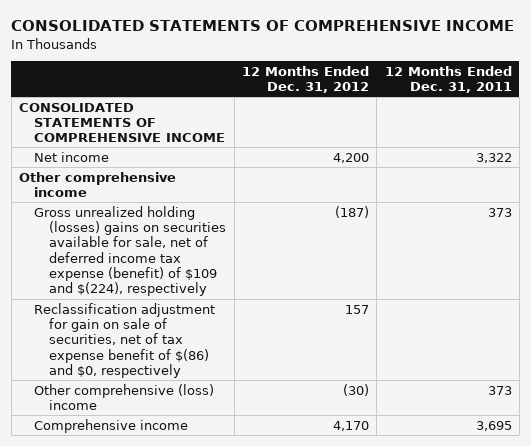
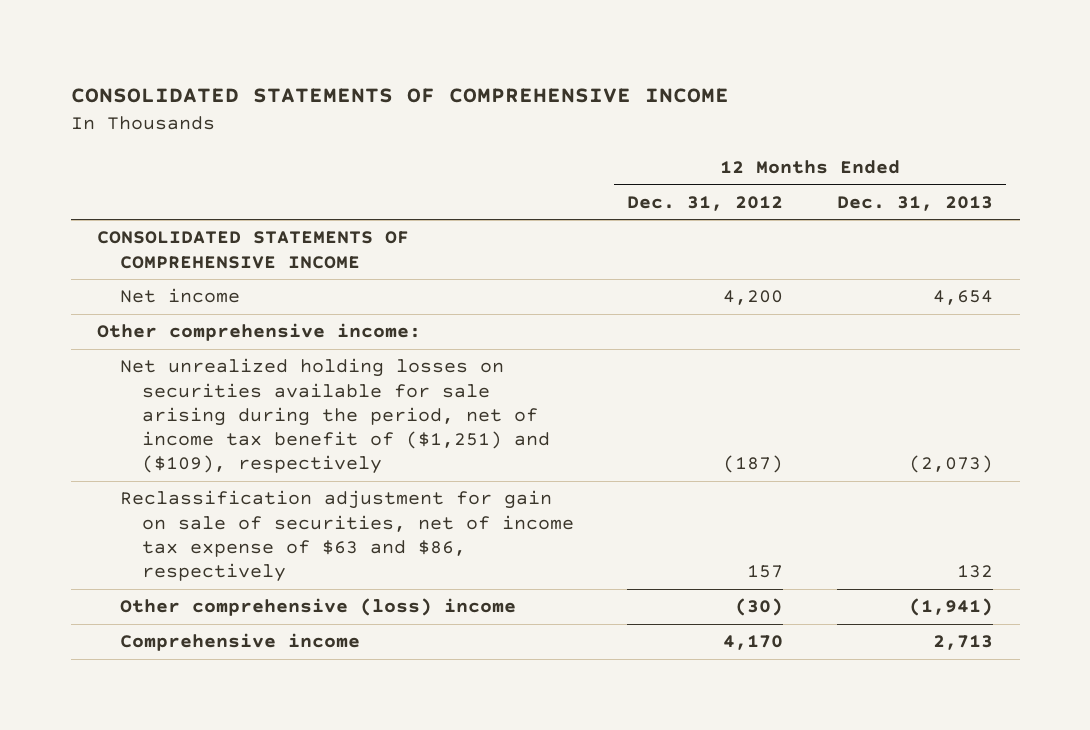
[384,65,512,94] 12 Months Ended Dec. 31, 2011 -> none
none -> [836,195,993,211] Dec. 31, 2013
[19,171,177,197] Other comprehensive income -> [97,323,422,342] Other comprehensive income:
[34,205,227,297] Gross unrealized holding (losses) gains on securities available for sale, net of deferred income tax expense (benefit) of $109 and $(224), respectively -> [119,358,550,475] Net unrealized holding losses on securities available for sale arising during the period, net of income tax benefit of ($1,251) and ($109), respectively
[34,302,216,379] Reclassification adjustment for gain on sale of securities, net of tax expense benefit of $(86) and $0, respectively -> [119,490,574,583] Reclassification adjustment for gain on sale of securities, net of income tax expense of $63 and $86, respectively

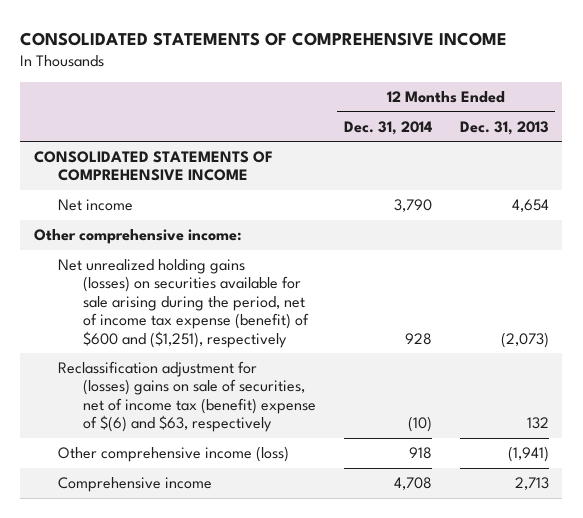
[627,195,784,211] Dec. 31, 2012 -> none
none -> [343,120,432,135] Dec. 31, 2014
[119,358,550,475] Net unrealized holding losses on securities available for sale arising during the period, net of income tax benefit of ($1,251) and ($109), respectively -> [58,258,309,348] Net unrealized holding gains (losses) on securities available for sale arising during the period, net of income tax expense (benefit) of $600 and ($1,251), respectively
[119,490,574,583] Reclassification adjustment for gain on sale of securities, net of income tax expense of $63 and $86, respectively -> [58,360,316,433] Reclassification adjustment for (losses) gains on sale of securities, net of income tax (benefit) expense of $(6) and $63, respectively
[119,598,516,617] Other comprehensive (loss) income -> [58,445,290,462] Other comprehensive income (loss)

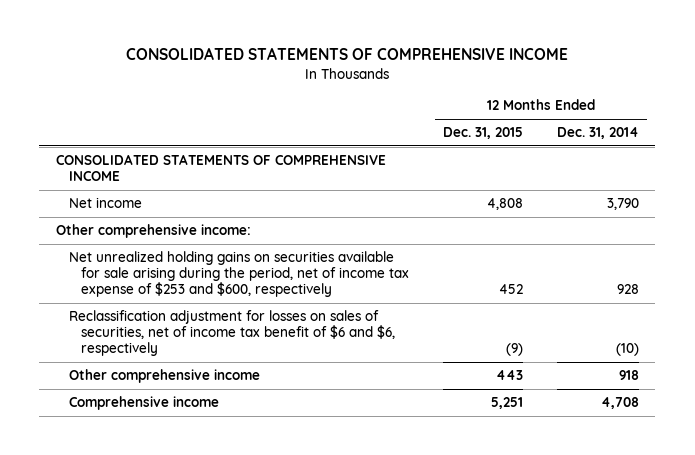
[459,120,549,135] Dec. 31, 2013 -> none
none -> [443,127,524,140] Dec. 31, 2015
[58,258,309,348] Net unrealized holding gains (losses) on securities available for sale arising during the period, net of income tax expense (benefit) of $600 and ($1,251), respectively -> [68,251,410,298] Net unrealized holding gains on securities available for sale arising during the period, net of income tax expense of $253 and $600, respectively
[58,360,316,433] Reclassification adjustment for (losses) gains on sale of securities, net of income tax (benefit) expense of $(6) and $63, respectively -> [68,310,396,357] Reclassification adjustment for losses on sales of securities, net of income tax benefit of $6 and $6, respectively
[58,445,290,462] Other comprehensive income (loss) -> [68,369,260,384] Other comprehensive income

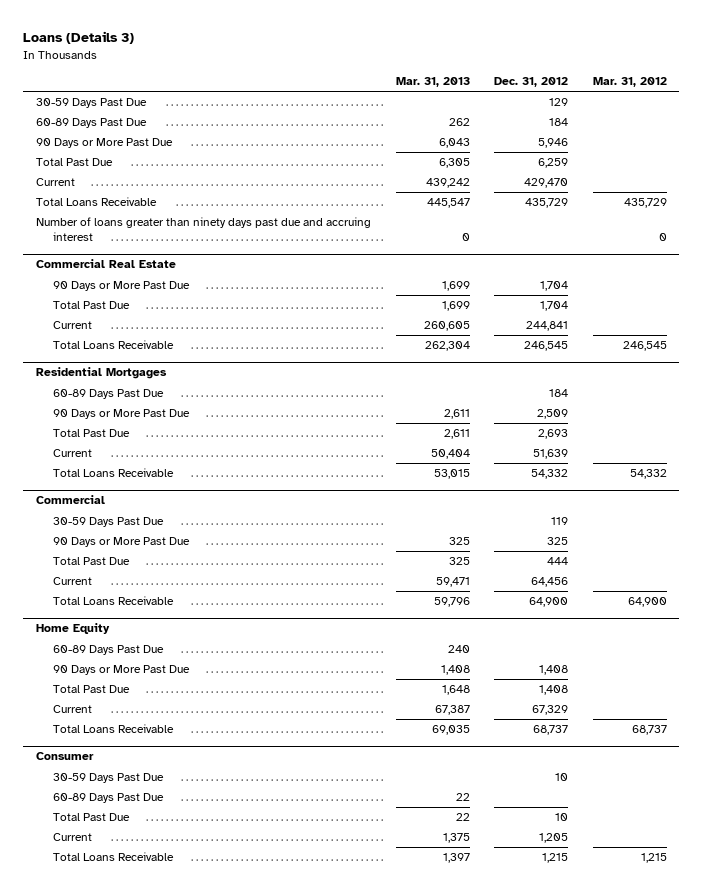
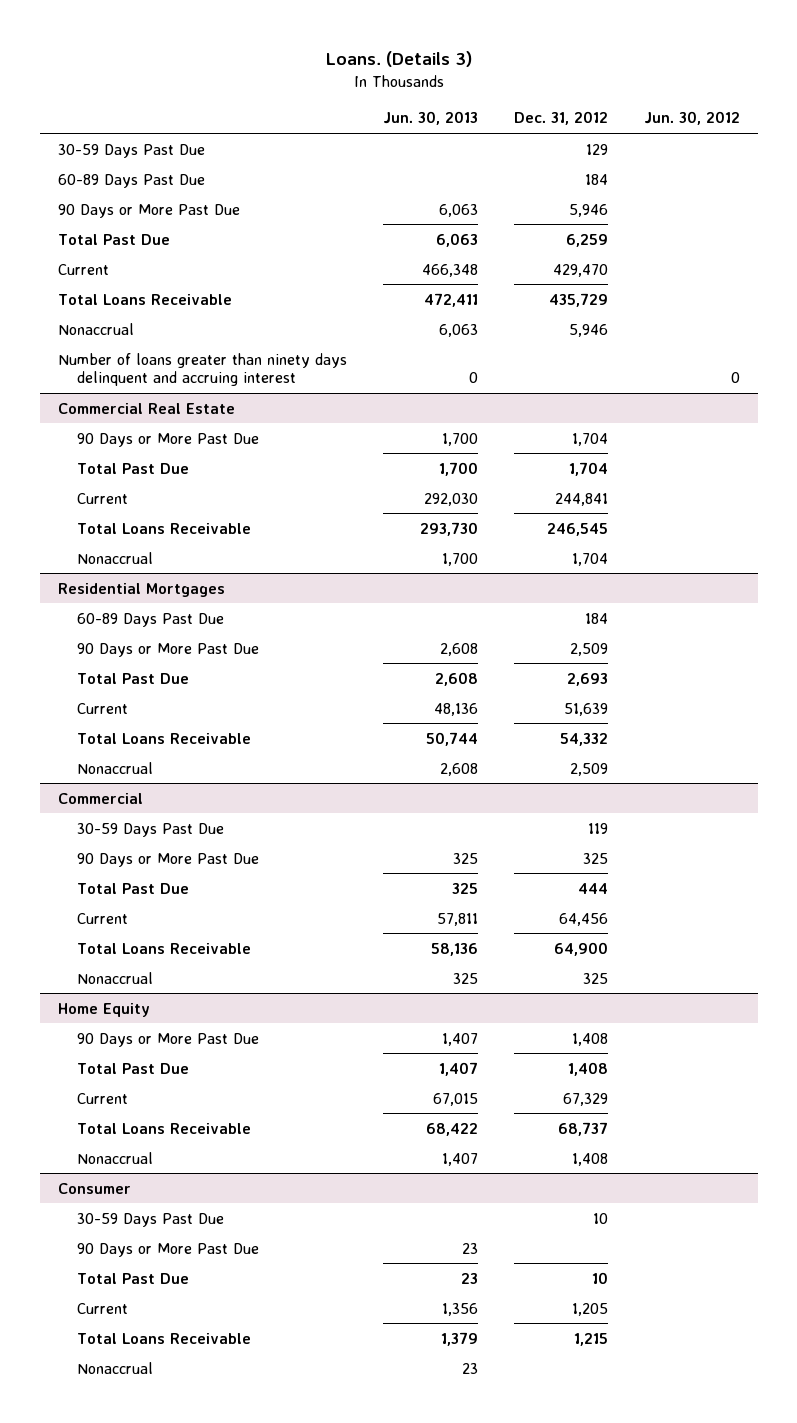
[23,31,135,45] Loans (Details 3) -> [325,50,472,67] Loans. (Details 3)
[395,77,470,88] Mar. 31, 2013 -> none
[592,77,667,88] Mar. 31, 2012 -> none
none -> [382,111,478,126] Jun. 30, 2013
none -> [643,111,740,126] Jun. 30, 2012
none -> [57,322,134,335] Nonaccrual
[35,217,371,241] Number of loans greater than ninety days past due and accruing interest -> [57,352,347,387] Number of loans greater than ninety days delinquent and accruing interest
none -> [77,551,154,564] Nonaccrual
none -> [77,761,154,774] Nonaccrual
none -> [77,971,154,984] Nonaccrual
[52,645,164,656] 60-89 Days Past Due -> none
none -> [77,1151,154,1164] Nonaccrual
[52,793,164,804] 60-89 Days Past Due -> none
none -> [77,1242,260,1257] 90 Days or More Past Due
none -> [77,1361,154,1374] Nonaccrual

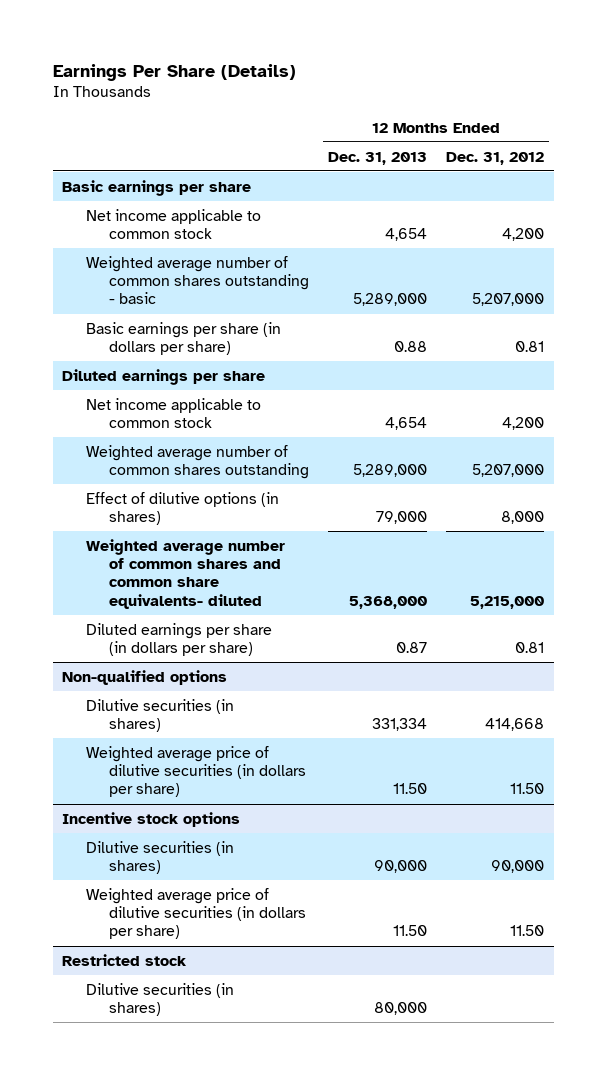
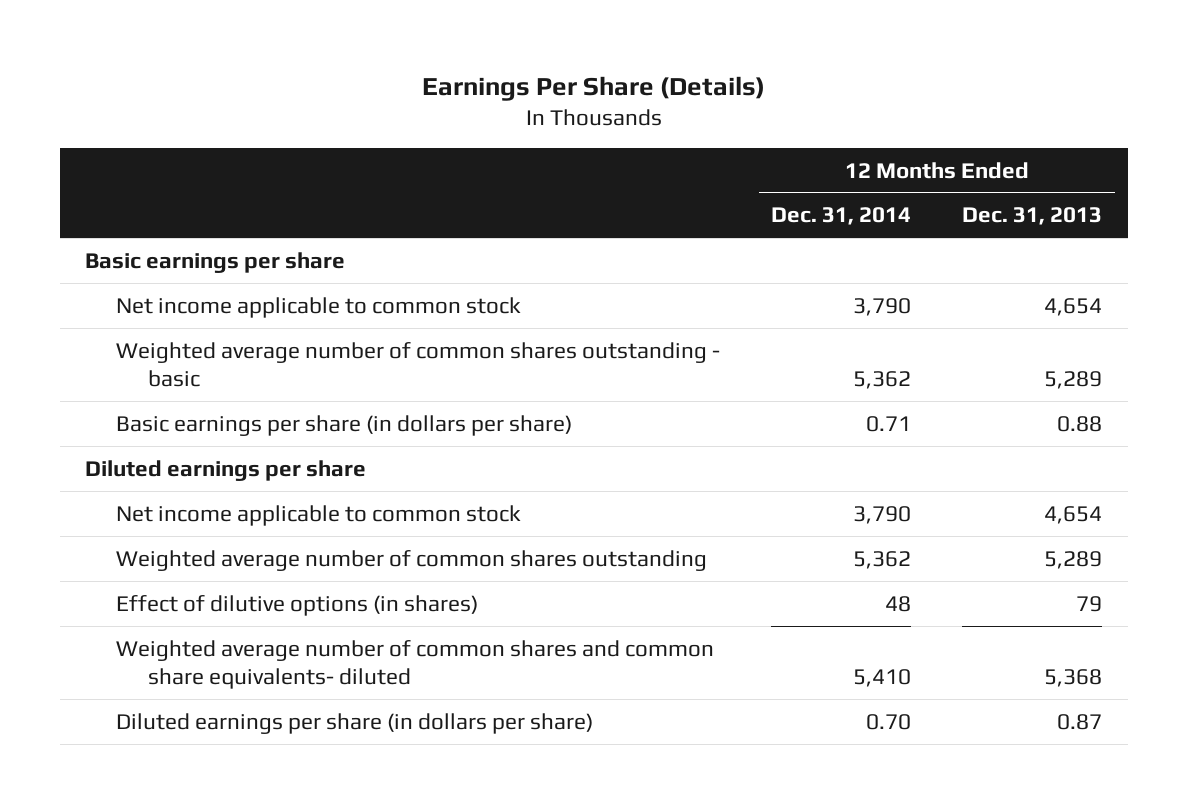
[446,151,545,165] Dec. 31, 2012 -> none
none -> [771,207,912,226] Dec. 31, 2014
[353,293,428,307] 5,289,000 -> [1044,370,1103,389] 5,289
[353,464,428,478] 5,289,000 -> [1044,550,1103,569] 5,289
[376,511,428,525] 79,000 -> [1076,595,1103,612] 79
[349,595,428,609] 5,368,000 -> [1044,668,1103,687] 5,368
[62,669,228,685] Non-qualified options -> none
[85,698,234,733] Dilutive securities (in shares) -> none
[85,745,307,798] Weighted average price of dilutive securities (in dollars per share) -> none
[62,811,241,827] Incentive stock options -> none
[85,840,234,875] Dilutive securities (in shares) -> none
[85,887,307,940] Weighted average price of dilutive securities (in dollars per share) -> none
[62,953,188,966] Restricted stock -> none
[85,982,234,1017] Dilutive securities (in shares) -> none

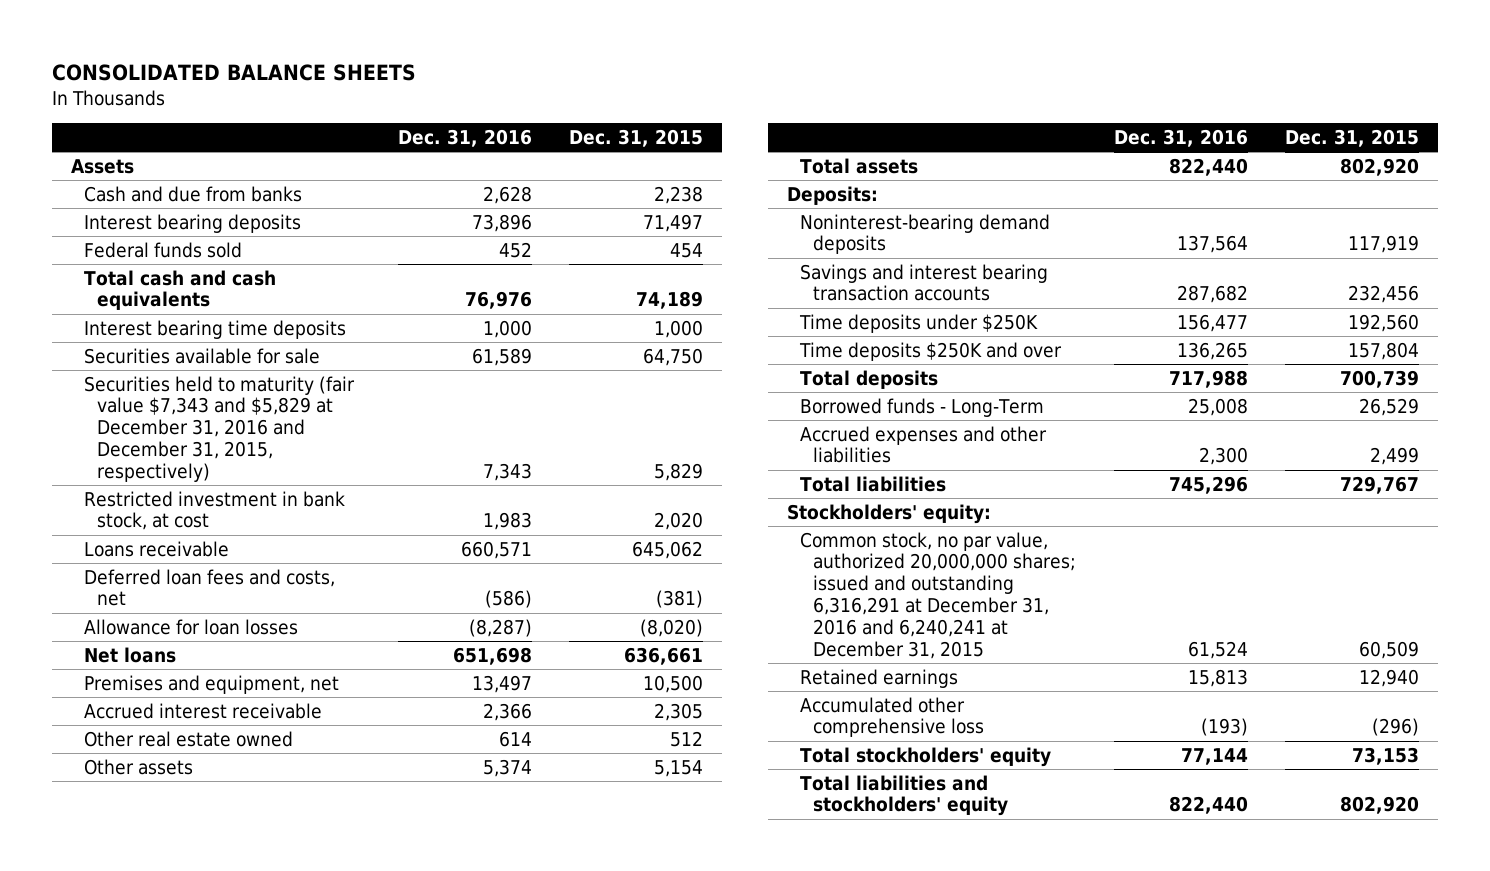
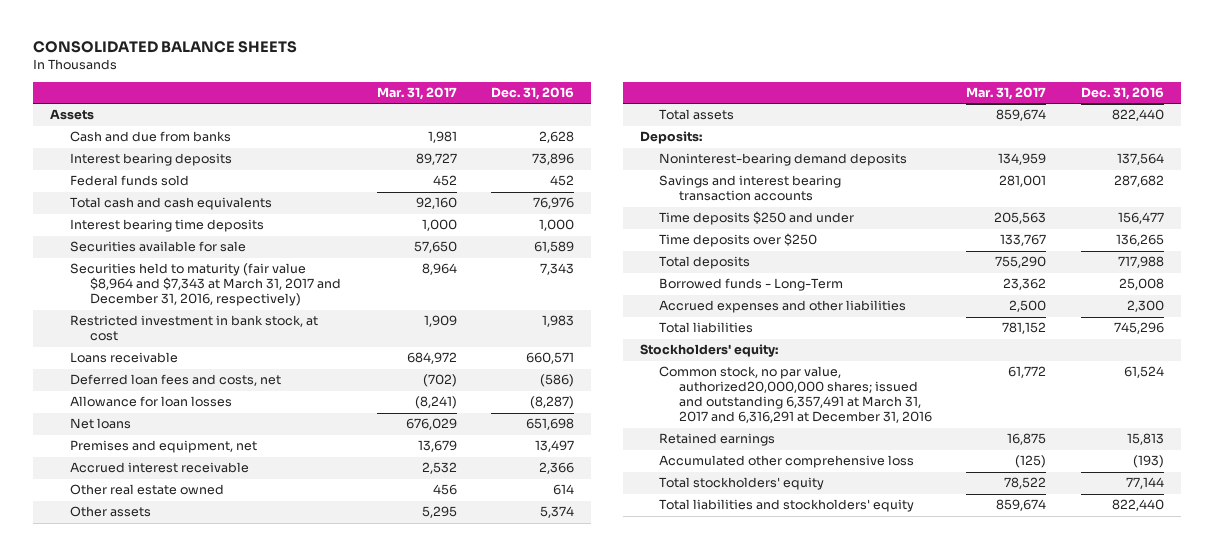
[569,129,704,148] Dec. 31, 2015 -> none
none -> [376,87,457,101] Mar. 31, 2017
[84,375,356,482] Securities held to maturity (fair value $7,343 and $5,829 at December 31, 2016 and December 31, 2015, respectively) -> [69,263,341,307] Securities held to maturity (fair value $8,964 and $7,343 at March 31, 2017 and December 31, 2016, respectively)
[799,313,1039,333] Time deposits under $250K -> [659,211,855,226] Time deposits $250 and under
[799,341,1063,361] Time deposits $250K and over -> [659,233,818,248] Time deposits over $250
[800,531,1077,659] Common stock, no par value, authorized 20,000,000 shares; issued and outstanding 6,316,291 at December 31, 2016 and 6,240,241 at December 31, 2015 -> [659,366,933,424] Common stock, no par value, authorized20,000,000 shares; issued and outstanding 6,357,491 at March 31, 2017 and 6,316,291 at December 31, 2016

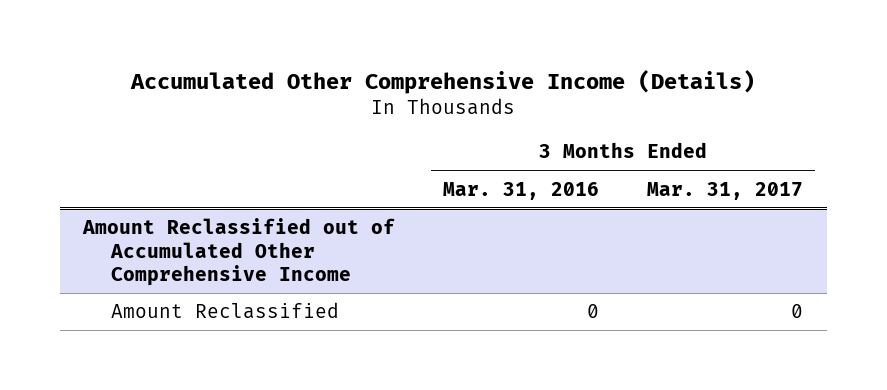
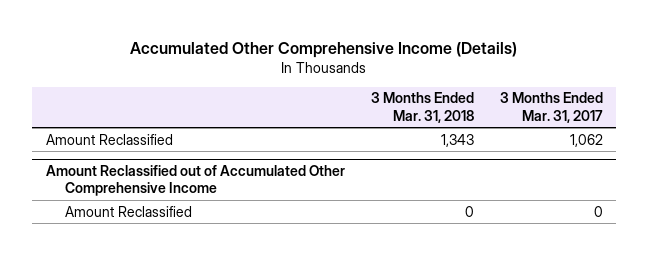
[443,181,600,200] Mar. 31, 2016 -> none
none -> [370,92,474,123] 3 Months Ended Mar. 31, 2018
none -> [45,133,173,145] Amount Reclassified

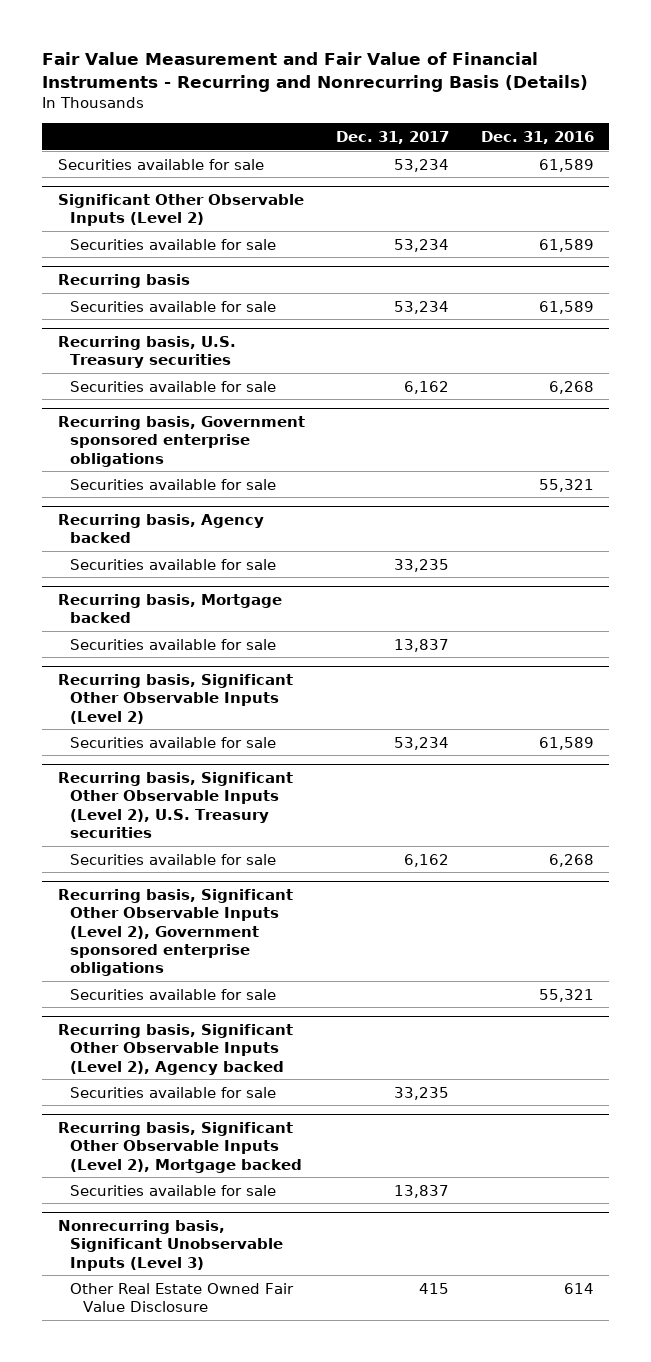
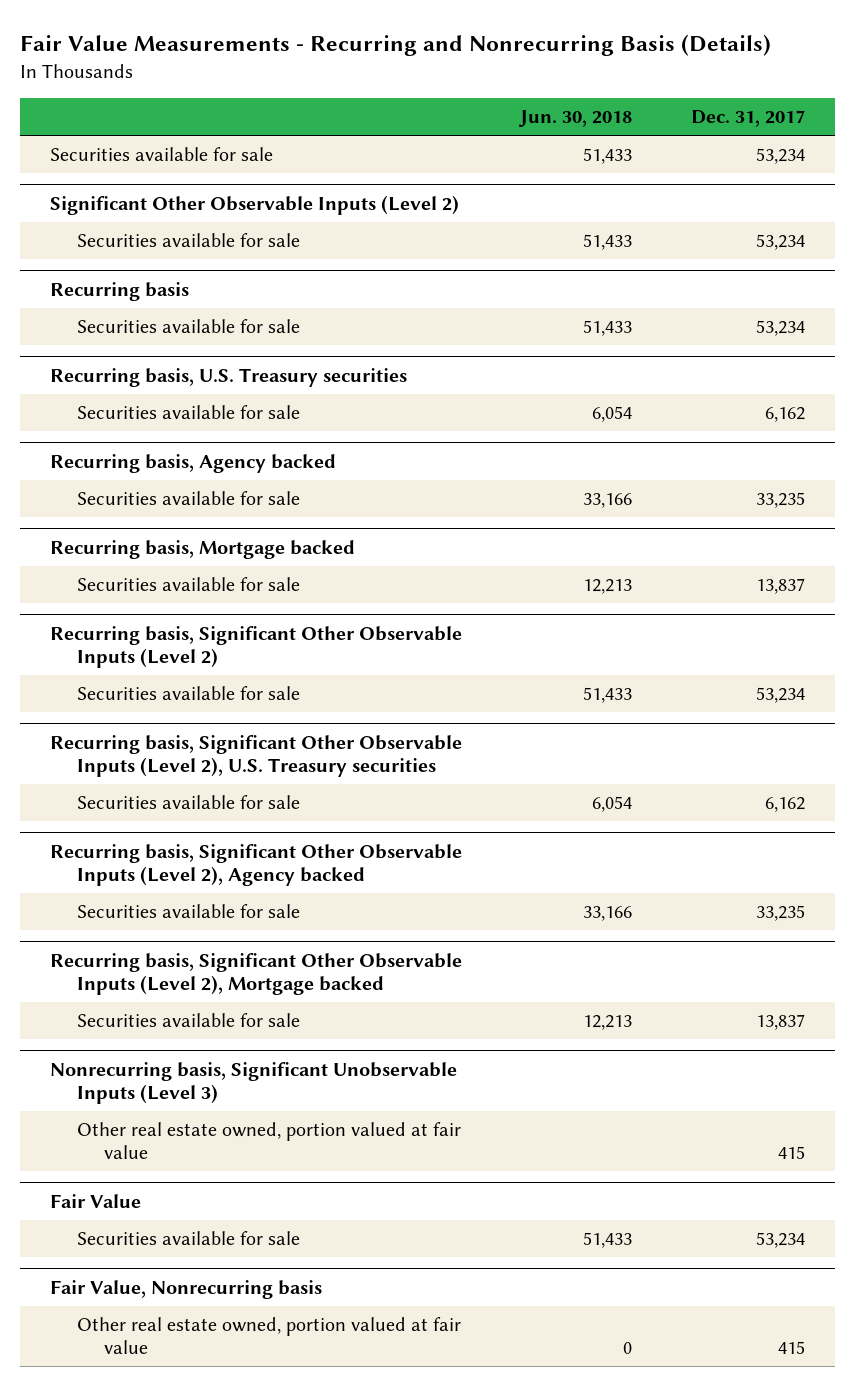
[41,51,588,93] Fair Value Measurement and Fair Value of Financial Instruments - Recurring and Nonrecurring Basis (Details) -> [20,34,772,57] Fair Value Measurements - Recurring and Nonrecurring Basis (Details)
[480,130,594,144] Dec. 31, 2016 -> none
none -> [518,109,633,127] Jun. 30, 2018
[57,415,305,467] Recurring basis, Government sponsored enterprise obligations -> none
[70,478,277,490] Securities available for sale -> none
[57,888,293,977] Recurring basis, Significant Other Observable Inputs (Level 2), Government sponsored enterprise obligations -> none
[70,988,277,1000] Securities available for sale -> none
[70,1282,295,1313] Other Real Estate Owned Fair Value Disclosure -> [76,1122,461,1160] Other real estate owned, portion valued at fair value
none -> [49,1193,141,1208] Fair Value
none -> [76,1231,300,1246] Securities available for sale
none -> [49,1279,322,1299] Fair Value, Nonrecurring basis
none -> [76,1317,461,1355] Other real estate owned, portion valued at fair value

